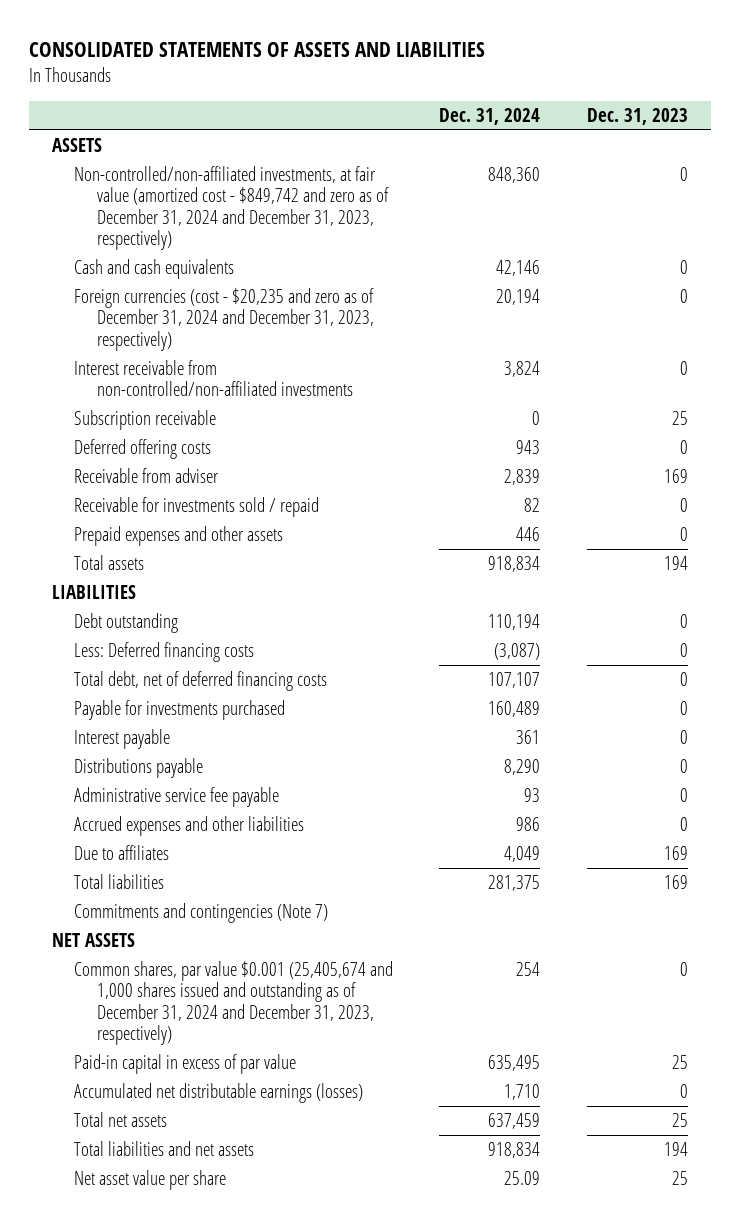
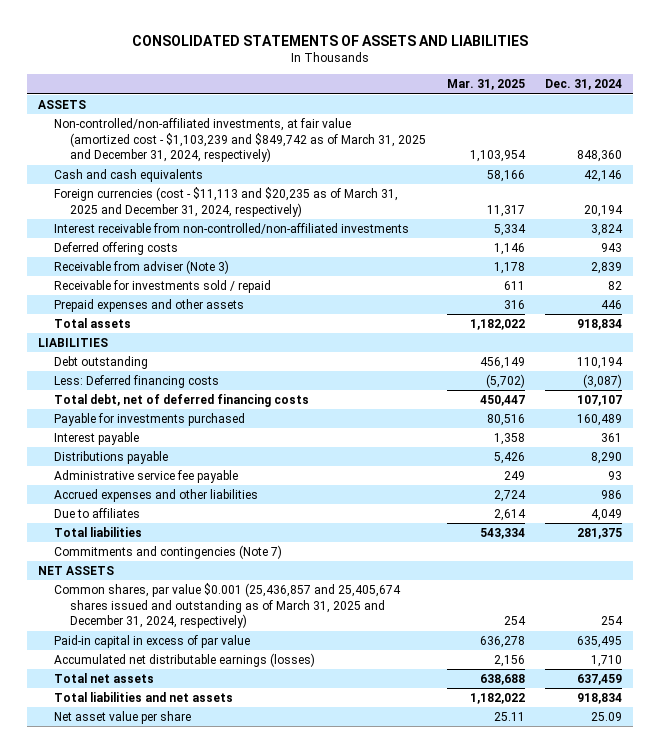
[586,107,688,125] Dec. 31, 2023 -> none
none -> [446,79,525,91] Mar. 31, 2025
[74,165,389,251] Non-controlled/non-affiliated investments, at fair value (amortized cost - $849,742 and zero as of December 31, 2024 and December 31, 2023, respectively) -> [53,118,427,163] Non-controlled/non-affiliated investments, at fair value (amortized cost - $1,103,239 and $849,742 as of March 31, 2025 and December 31, 2024, respectively)
[74,287,375,351] Foreign currencies (cost - $20,235 and zero as of December 31, 2024 and December 31, 2023, respectively) -> [53,187,398,217] Foreign currencies (cost - $11,113 and $20,235 as of March 31, 2025 and December 31, 2024, respectively)
[74,409,217,430] Subscription receivable -> none
[74,467,220,483] Receivable from adviser -> [53,260,229,275] Receivable from adviser (Note 3)
[74,960,394,1046] Common shares, par value $0.001 (25,405,674 and 1,000 shares issued and outstanding as of December 31, 2024 and December 31, 2023, respectively) -> [53,583,401,629] Common shares, par value $0.001 (25,436,857 and 25,405,674 shares issued and outstanding as of March 31, 2025 and December 31, 2024, respectively)

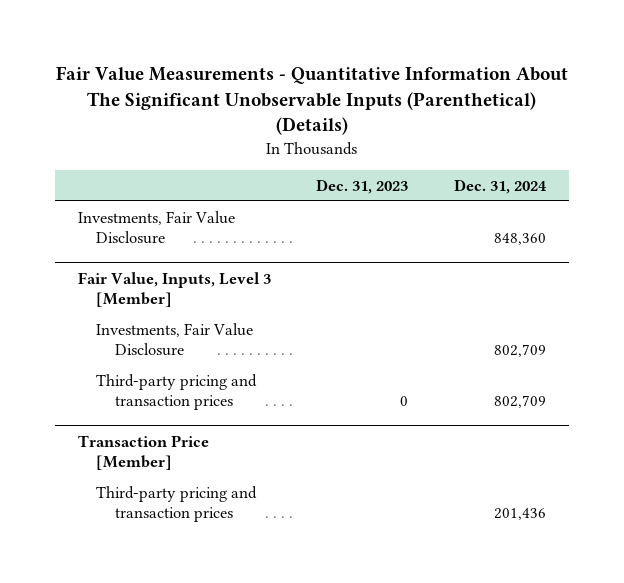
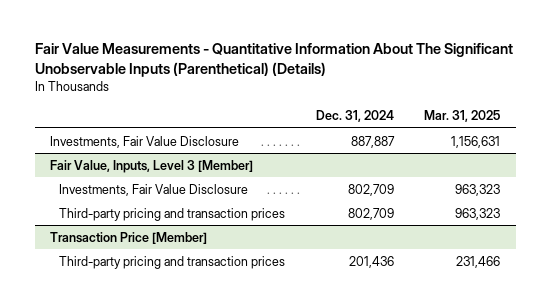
[316,178,409,194] Dec. 31, 2023 -> none
none -> [424,110,501,123] Mar. 31, 2025
[494,232,547,245] 848,360 -> [350,135,395,148] 887,887

